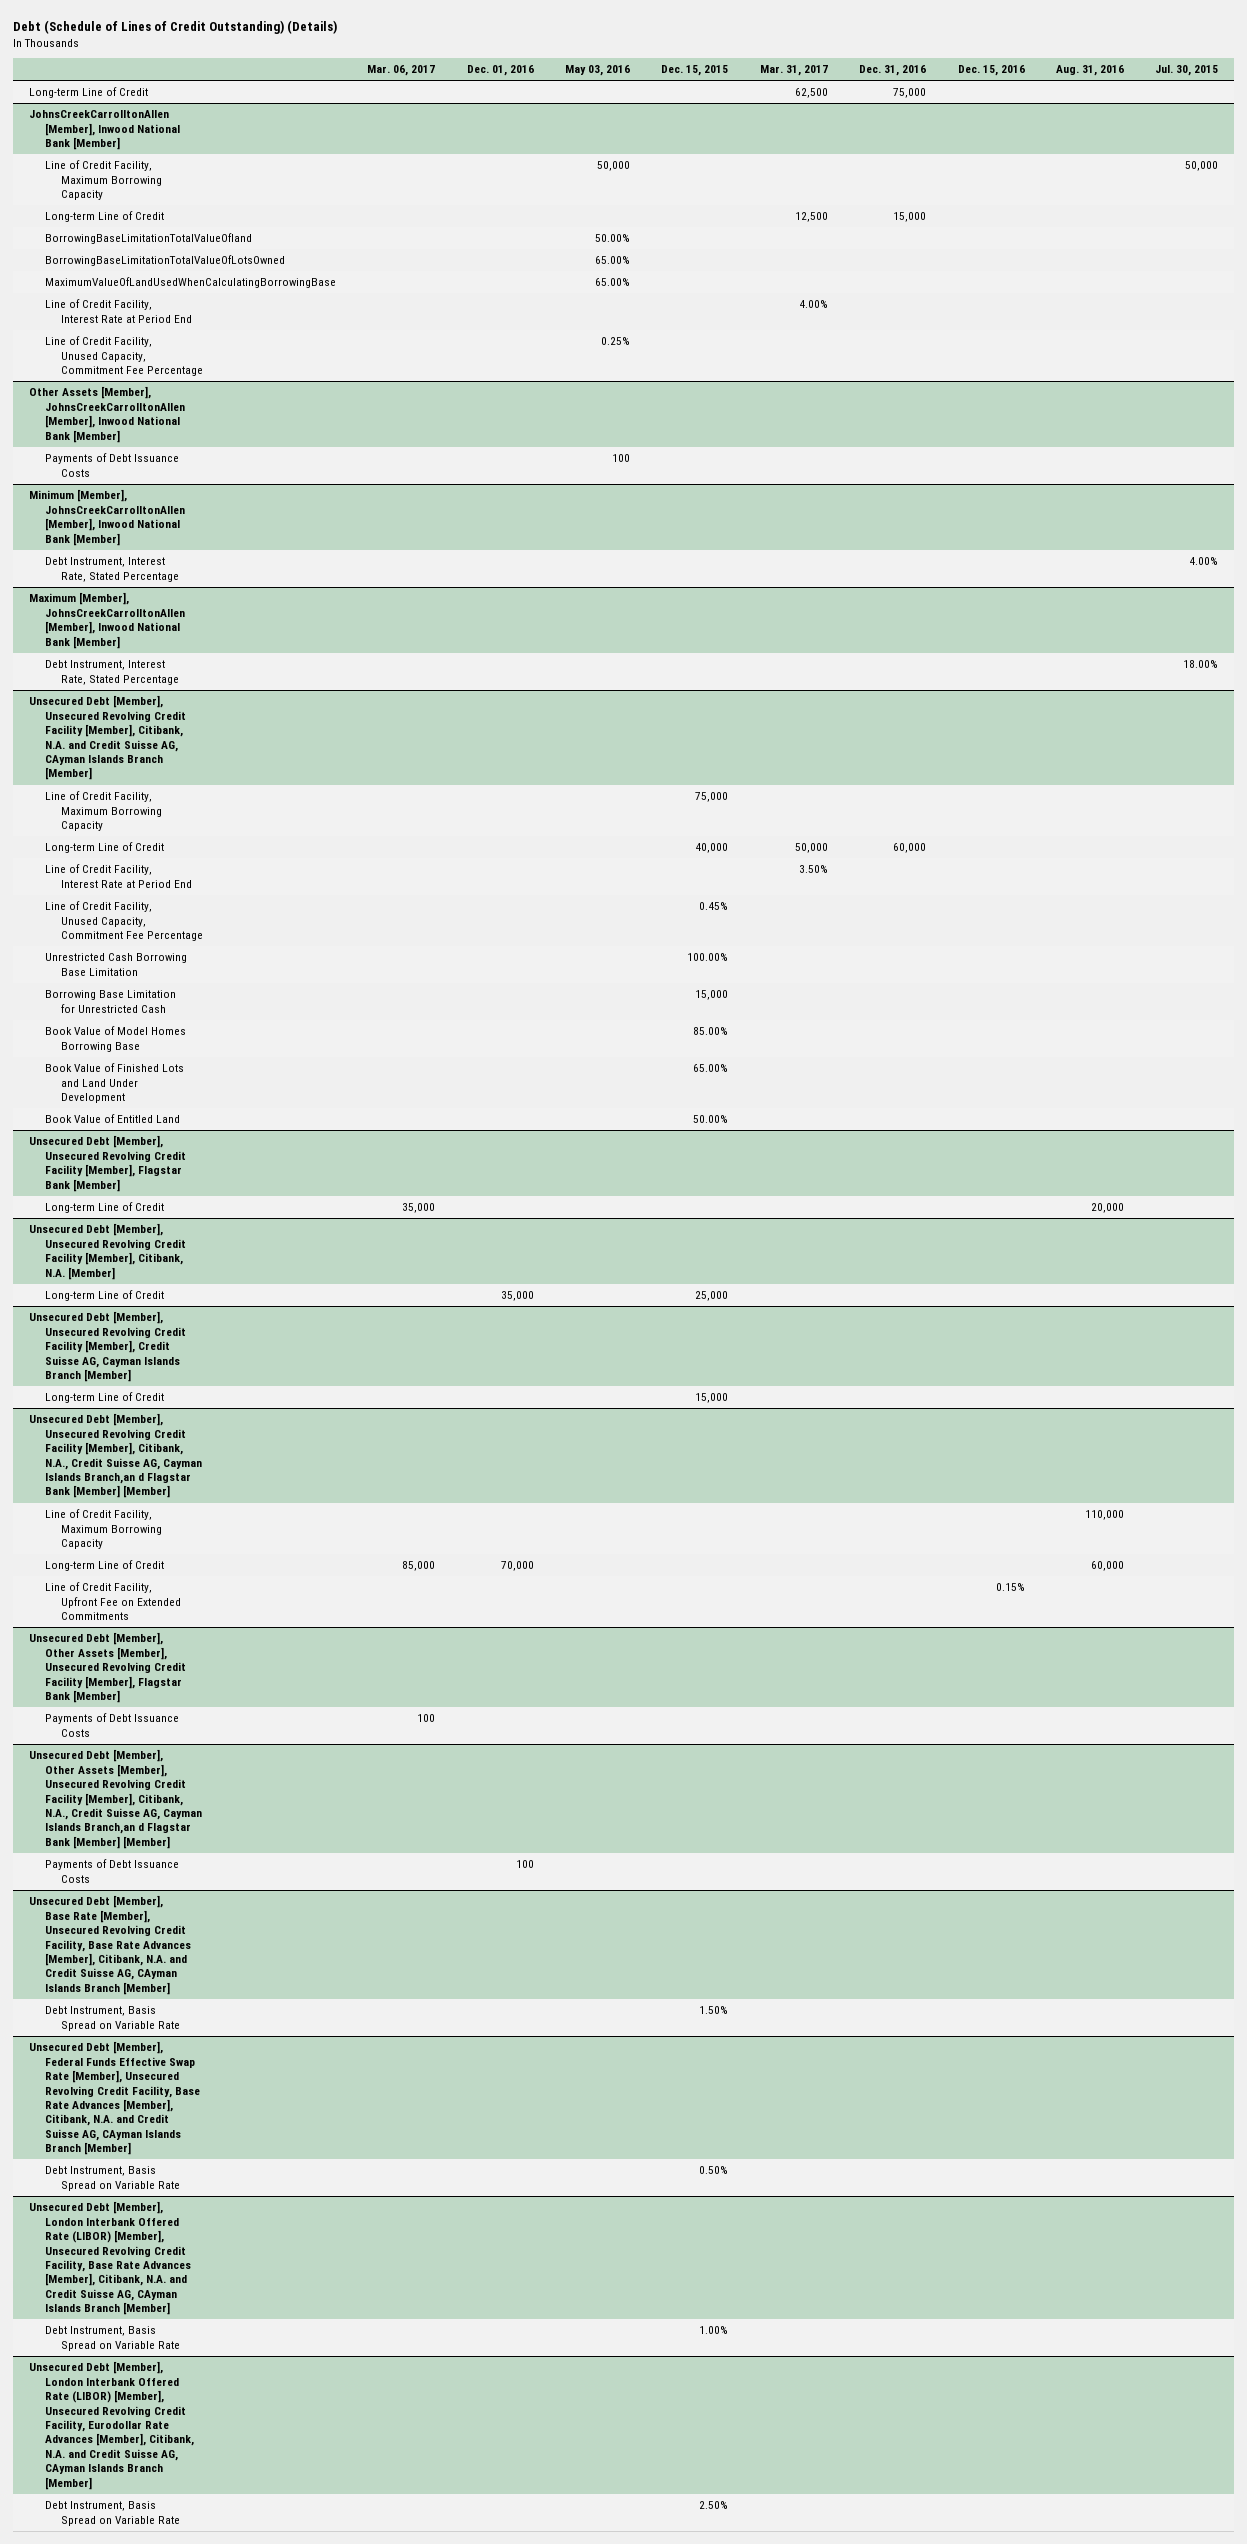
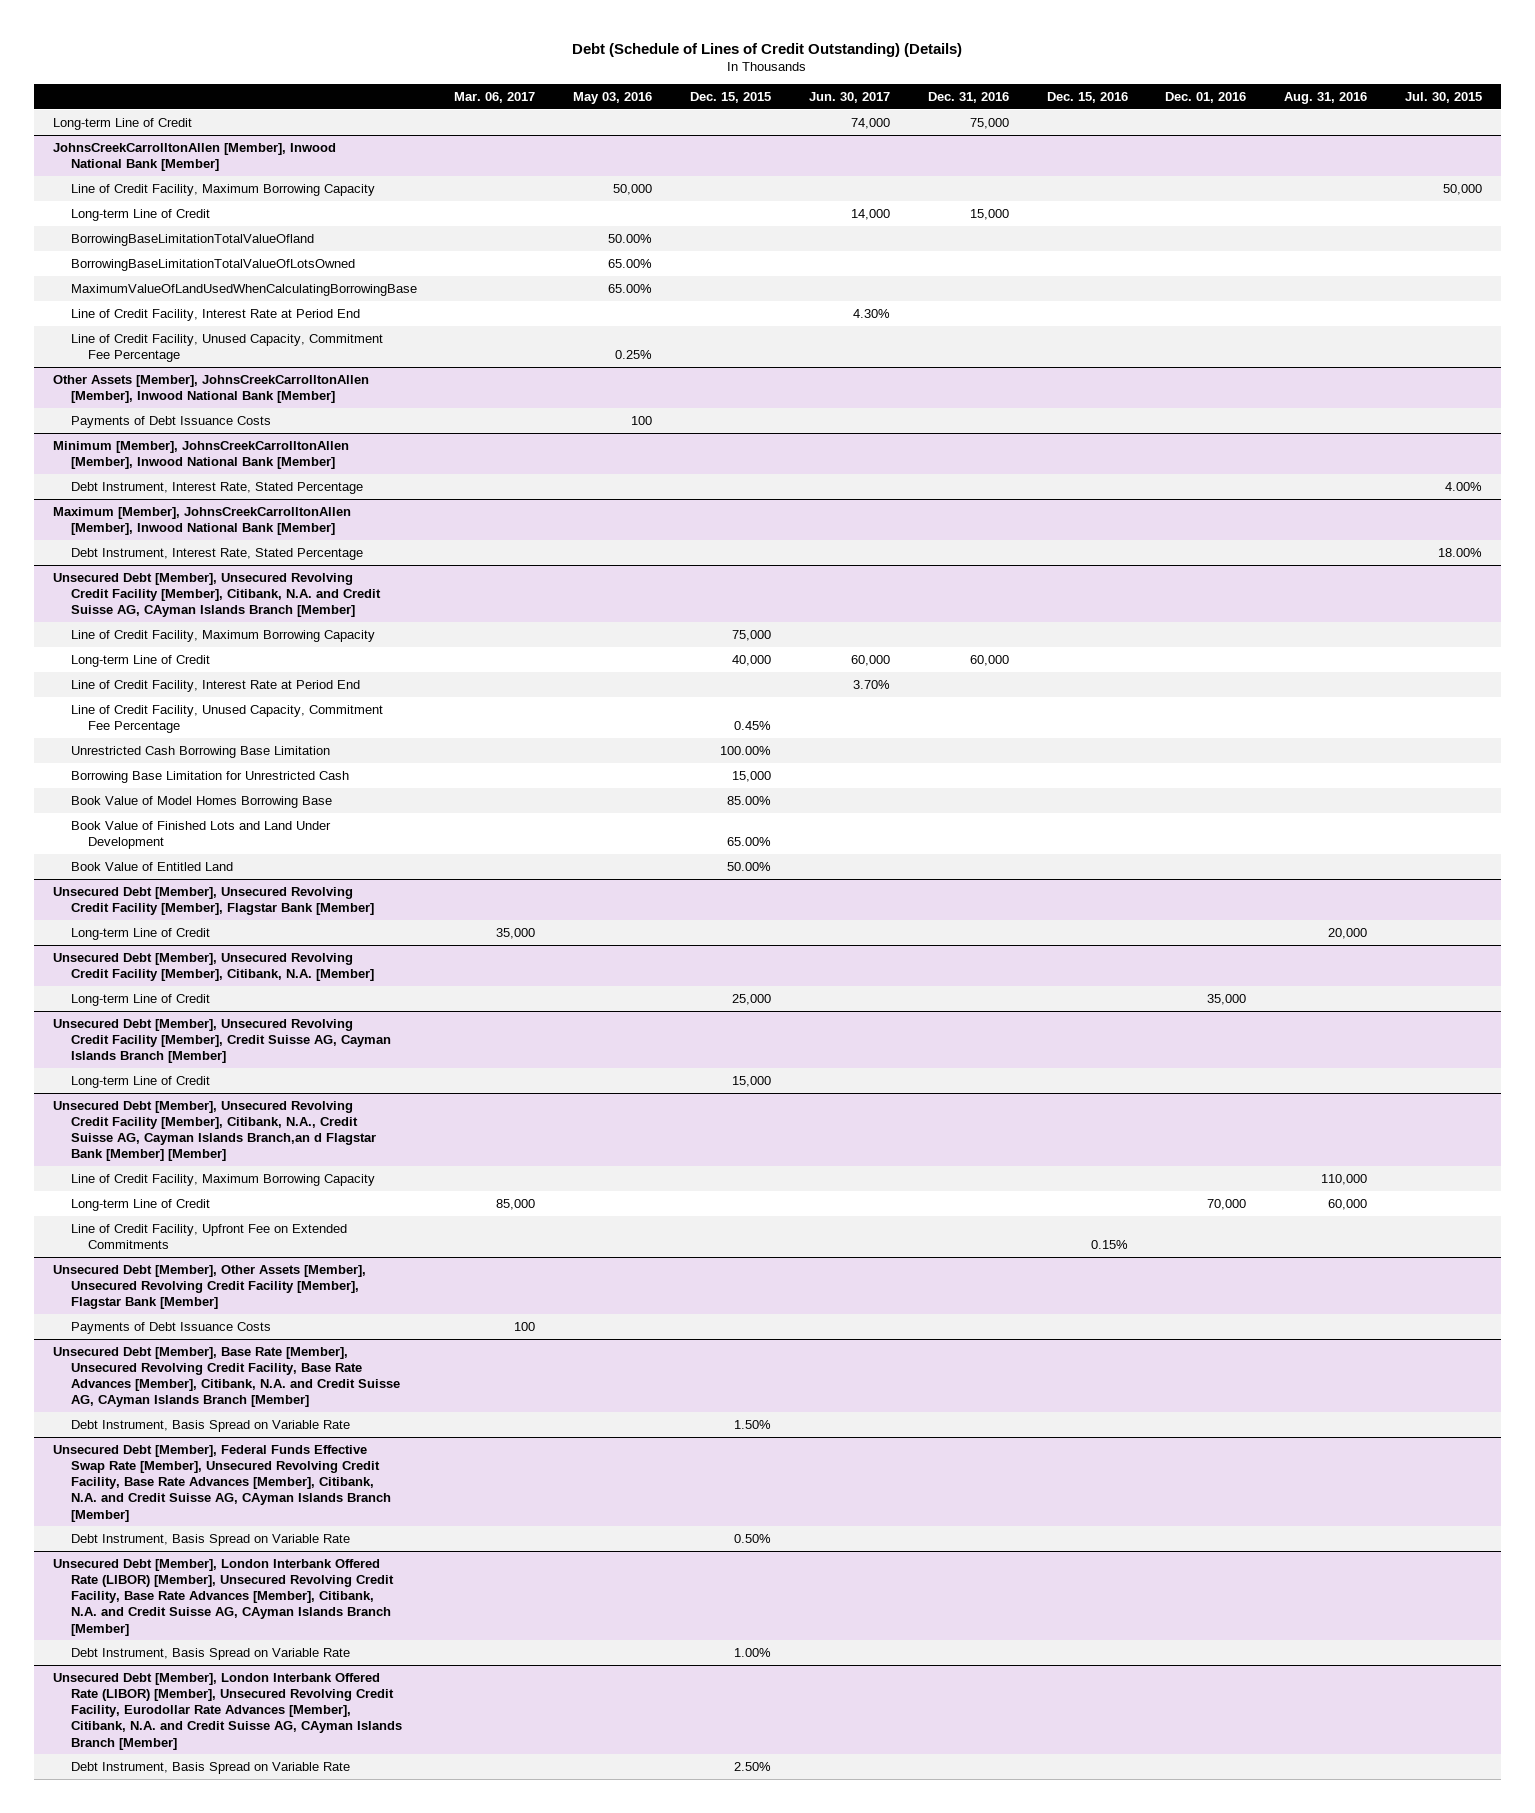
[759,65,828,77] Mar. 31, 2017 -> none
none -> [808,91,890,103] Jun. 30, 2017
[28,1749,202,1849] Unsecured Debt [Member], Other Assets [Member], Unsecured Revolving Credit Facility [Member], Citibank, N.A., Credit Suisse AG, Cayman Islands Branch,an d Flagstar Bank [Member] [Member] -> none
[44,1859,179,1883] Payments of Debt Issuance Costs -> none

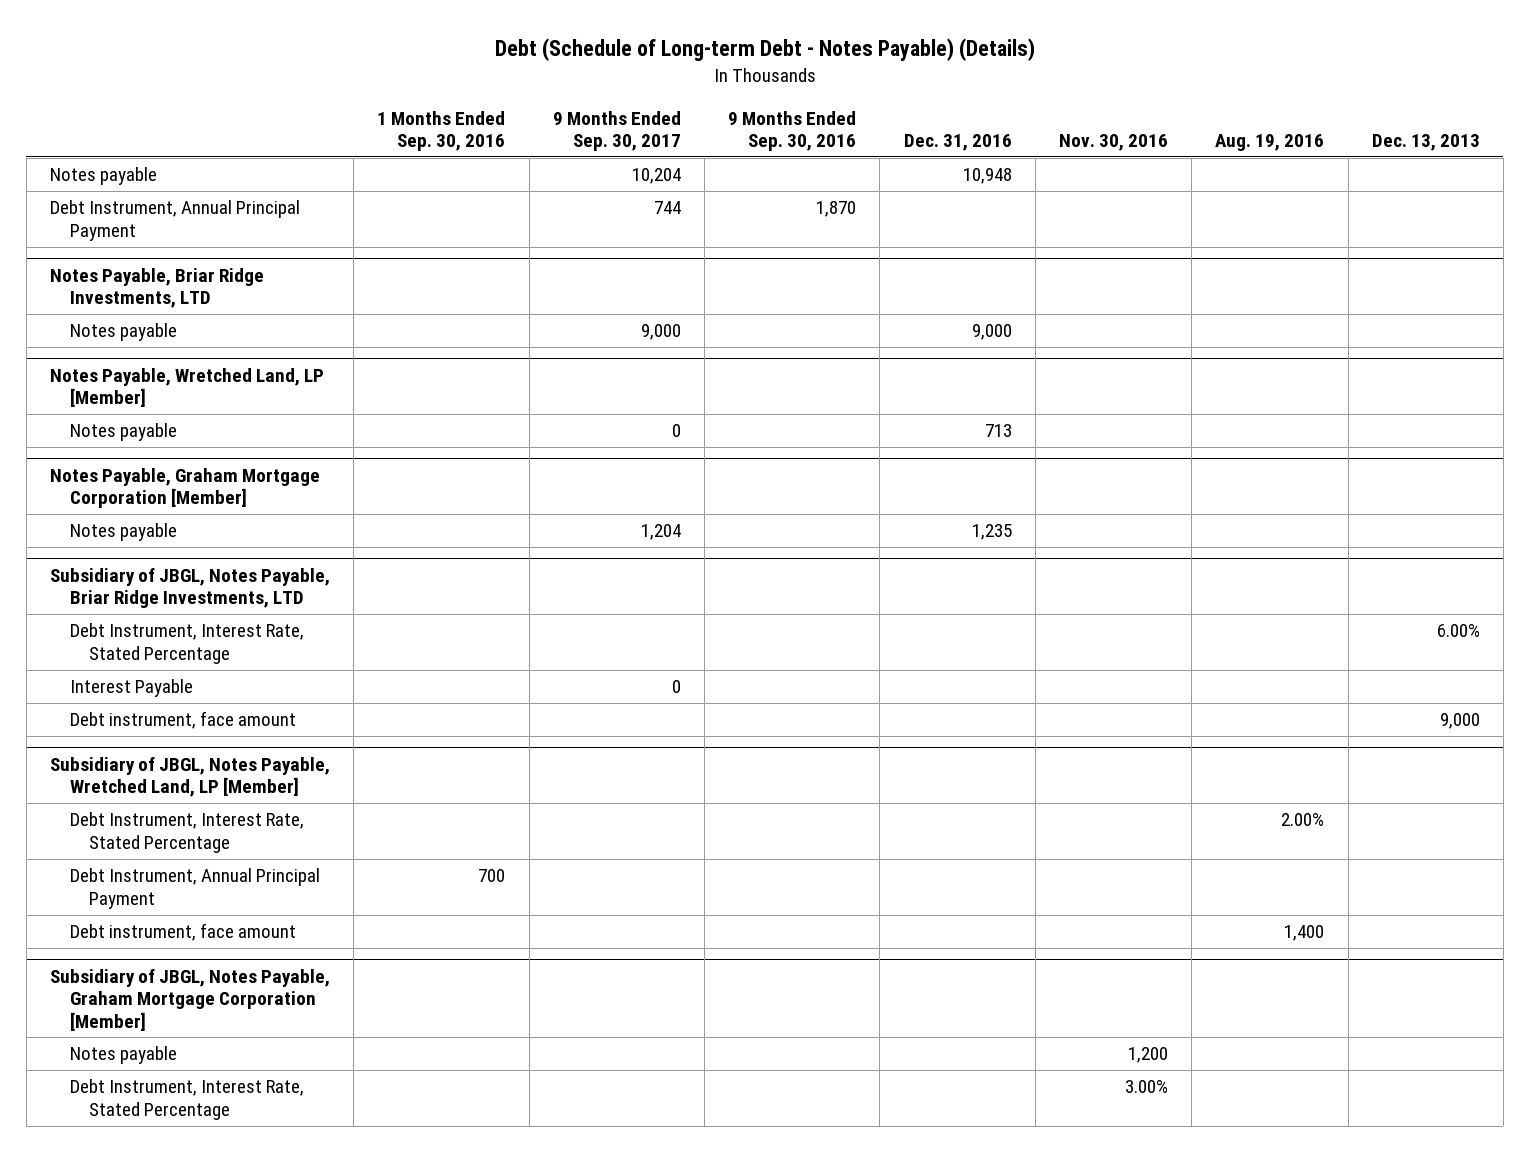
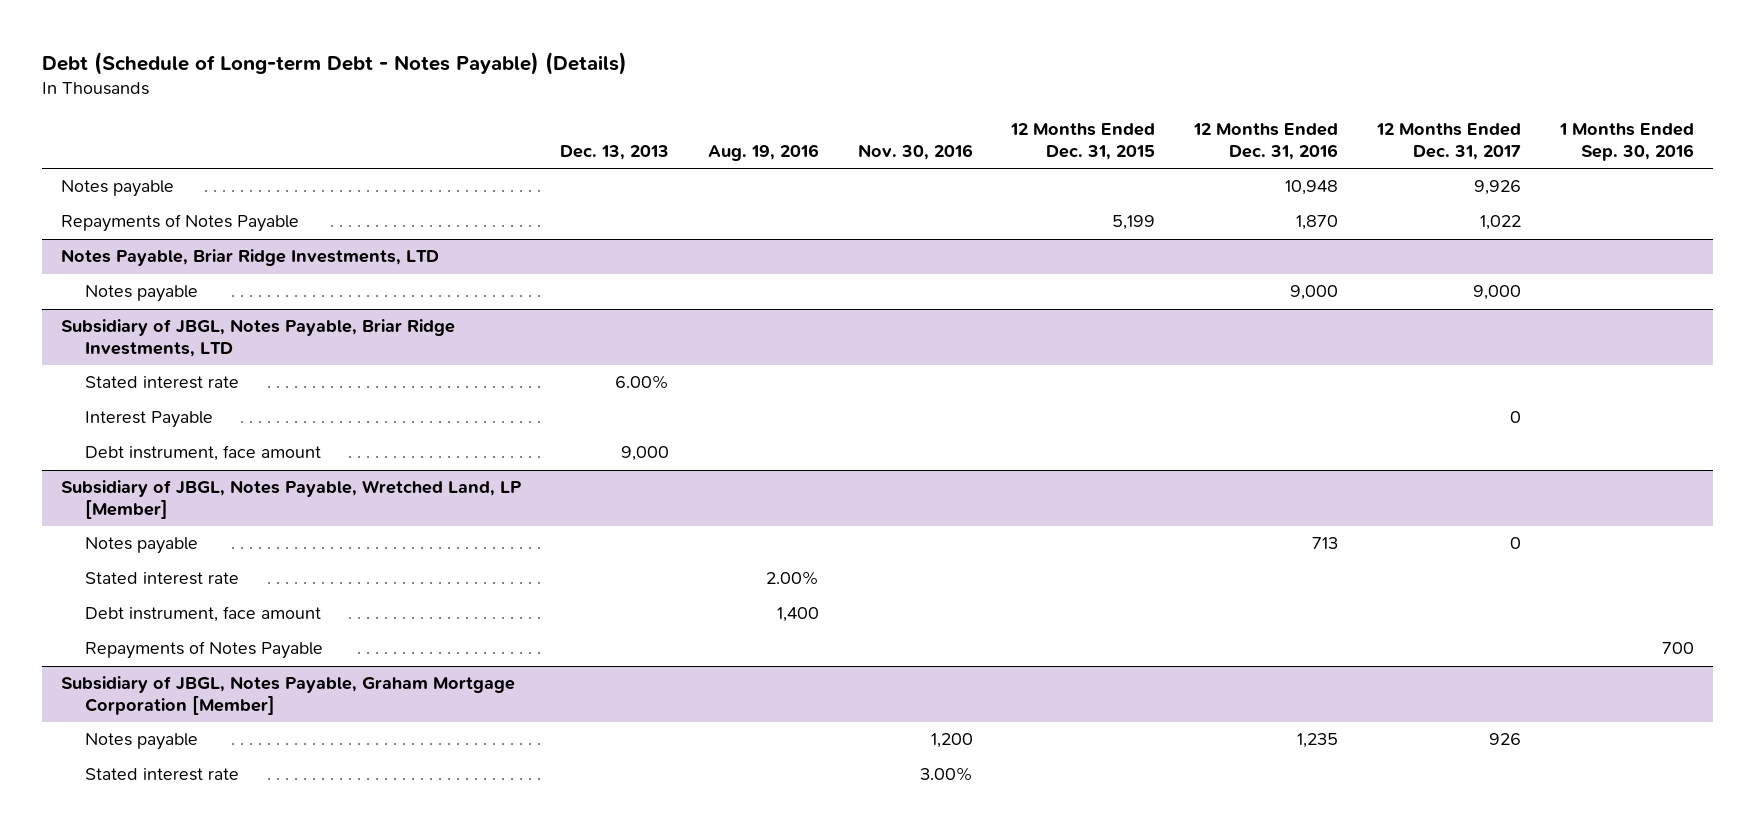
[552,110,681,152] 9 Months Ended Sep. 30, 2017 -> none
[728,110,857,152] 9 Months Ended Sep. 30, 2016 -> none
[903,134,1012,152] Dec. 31, 2016 -> none
none -> [1010,123,1156,161] 12 Months Ended Dec. 31, 2015
none -> [1193,123,1339,161] 12 Months Ended Dec. 31, 2016
none -> [1376,123,1522,161] 12 Months Ended Dec. 31, 2017
[49,200,300,241] Debt Instrument, Annual Principal Payment -> [61,214,300,233] Repayments of Notes Payable
[49,367,324,408] Notes Payable, Wretched Land, LP [Member] -> none
[69,423,177,442] Notes payable -> none
[49,467,320,509] Notes Payable, Graham Mortgage Corporation [Member] -> none
[69,523,177,542] Notes payable -> none
[69,623,304,664] Debt Instrument, Interest Rate, Stated Percentage -> [85,376,240,390] Stated interest rate
[69,868,320,909] Debt Instrument, Annual Principal Payment -> none
none -> [85,537,199,555] Notes payable
[69,812,304,853] Debt Instrument, Interest Rate, Stated Percentage -> [85,572,240,586] Stated interest rate
none -> [85,641,324,660] Repayments of Notes Payable
[69,1079,304,1120] Debt Instrument, Interest Rate, Stated Percentage -> [85,768,240,782] Stated interest rate

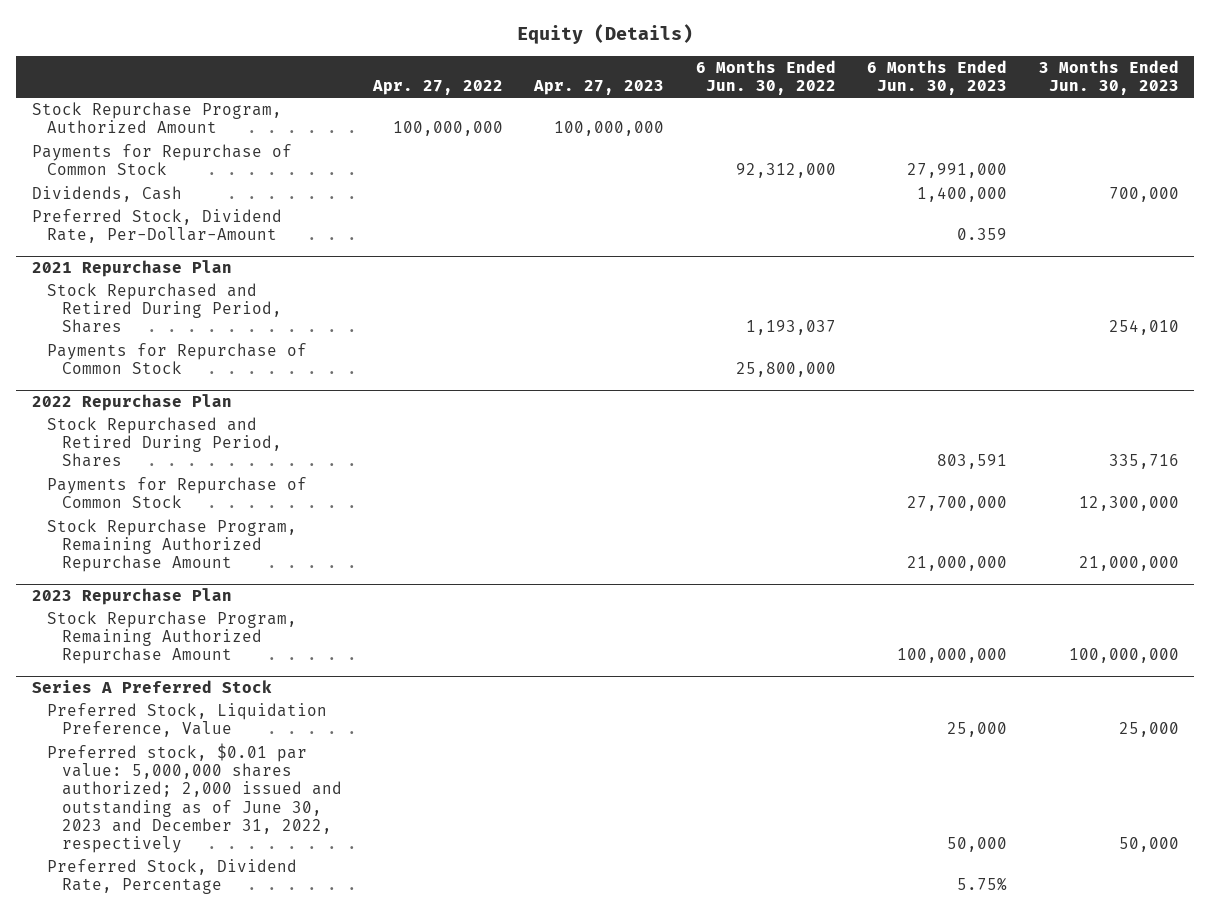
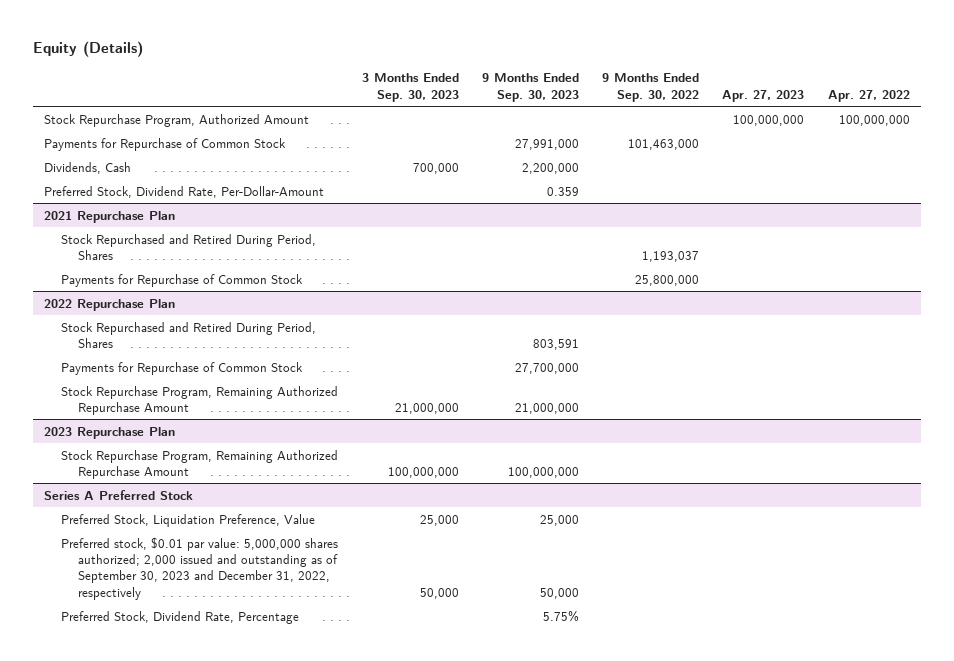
[695,59,836,95] 6 Months Ended Jun. 30, 2022 -> none
[867,59,1008,95] 6 Months Ended Jun. 30, 2023 -> none
[1038,59,1179,95] 3 Months Ended Jun. 30, 2023 -> none
none -> [361,73,459,102] 3 Months Ended Sep. 30, 2023
none -> [481,73,579,102] 9 Months Ended Sep. 30, 2023
none -> [602,73,700,102] 9 Months Ended Sep. 30, 2022
[46,743,342,853] Preferred stock, $0.01 par value: 5,000,000 shares authorized; 2,000 issued and outstanding as of June 30, 2023 and December 31, 2022, respectively -> [61,536,339,600] Preferred stock, $0.01 par value: 5,000,000 shares authorized; 2,000 issued and outstanding as of September 30, 2023 and December 31, 2022, respectively

